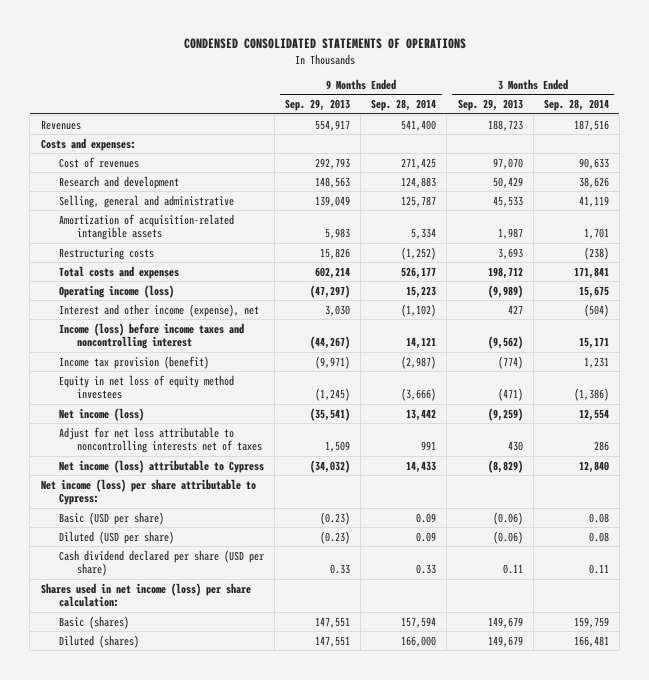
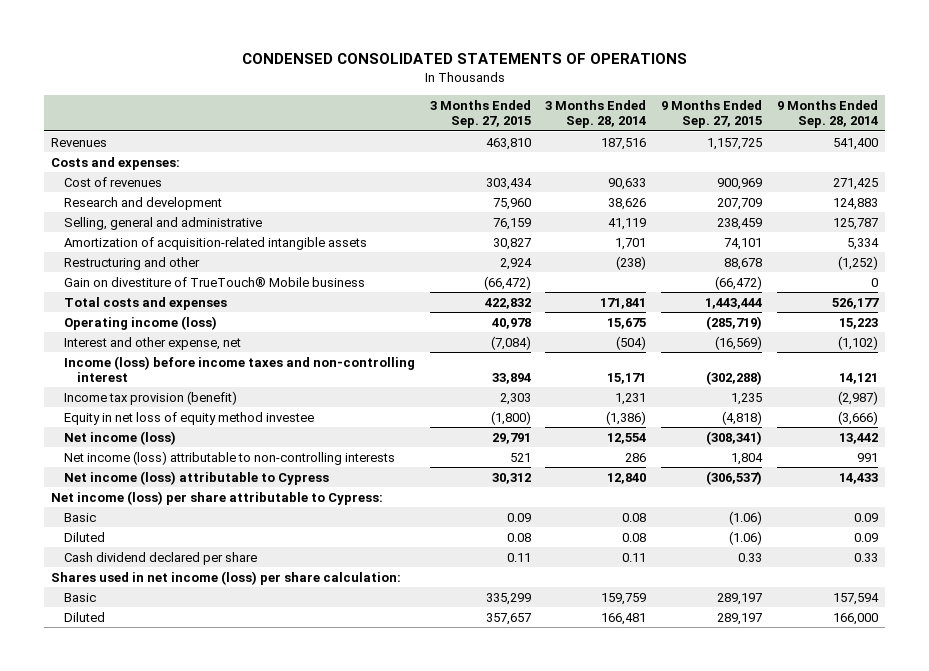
[284,99,350,112] Sep. 29, 2013 -> none
[457,99,523,112] Sep. 29, 2013 -> none
none -> [429,100,531,129] 3 Months Ended Sep. 27, 2015
none -> [661,100,763,129] 9 Months Ended Sep. 27, 2015
[58,247,154,260] Restructuring costs -> [64,256,201,270] Restructuring and other
none -> [64,276,366,287] Gain on divestiture of TrueTouch® Mobile business
[58,303,259,317] Interest and other income (expense), net -> [64,336,242,350] Interest and other expense, net
[58,322,244,350] Income (loss) before income taxes and noncontrolling interest -> [64,355,416,383] Income (loss) before income taxes and non-controlling interest
[58,374,234,400] Equity in net loss of equity method investees -> [64,411,315,425] Equity in net loss of equity method investee
[58,426,262,454] Adjust for net loss attributable to noncontrolling interests net of taxes -> [64,450,396,465] Net income (loss) attributable to non-controlling interests
[58,511,164,525] Basic (USD per share) -> [64,512,97,522] Basic
[58,530,174,544] Diluted (USD per share) -> [64,531,106,542] Diluted
[58,549,264,577] Cash dividend declared per share (USD per share) -> [64,551,258,565] Cash dividend declared per share
[58,615,129,629] Basic (shares) -> [64,592,97,602] Basic
[58,634,139,648] Diluted (shares) -> [64,611,106,622] Diluted

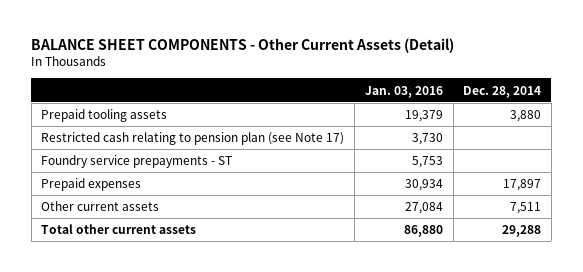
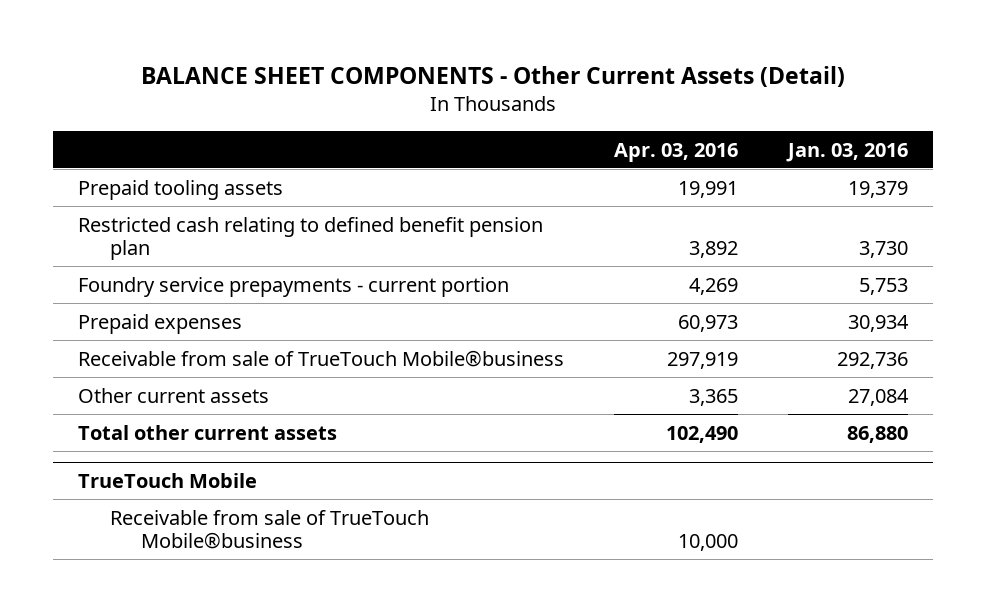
[463,85,542,98] Dec. 28, 2014 -> none
none -> [613,142,738,162] Apr. 03, 2016
[41,132,345,146] Restricted cash relating to pension plan (see Note 17) -> [77,216,543,261] Restricted cash relating to defined benefit pension plan
[41,155,233,169] Foundry service prepayments - ST -> [77,276,509,297] Foundry service prepayments - current portion
none -> [77,349,564,367] Receivable from sale of TrueTouch Mobile®business
none -> [77,473,257,489] TrueTouch Mobile
none -> [109,509,429,550] Receivable from sale of TrueTouch Mobile®business

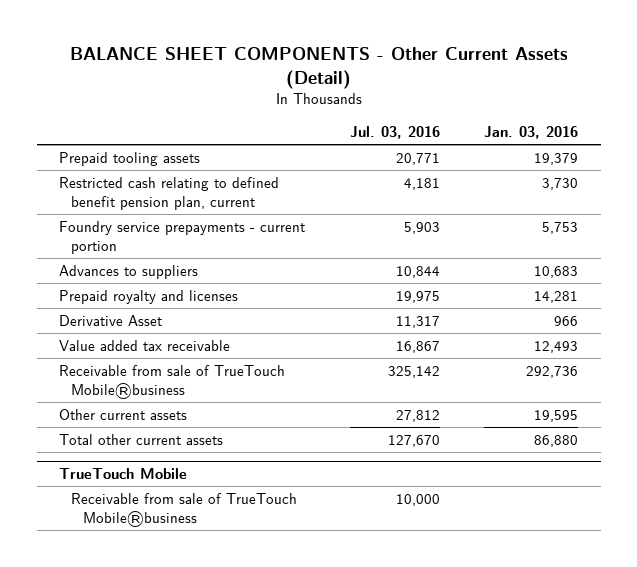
[613,142,738,162] Apr. 03, 2016 -> none
none -> [349,126,440,140] Jul. 03, 2016
[77,216,543,261] Restricted cash relating to defined benefit pension plan -> [58,176,279,210] Restricted cash relating to defined benefit pension plan, current
[77,313,242,334] Prepaid expenses -> none
none -> [58,264,198,279] Advances to suppliers
none -> [58,289,238,304] Prepaid royalty and licenses
none -> [58,314,162,326] Derivative Asset
none -> [58,339,230,351] Value added tax receivable
[847,388,909,406] 27,084 -> [534,409,579,422] 19,595

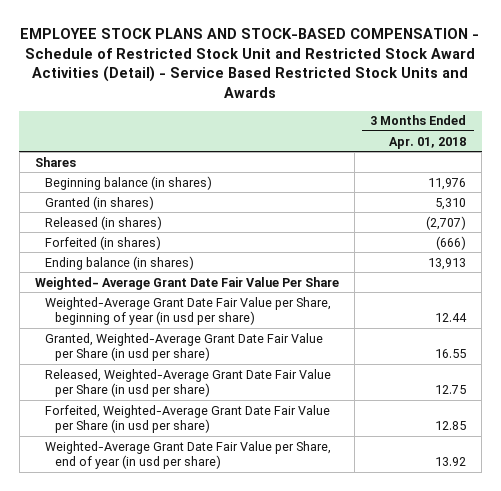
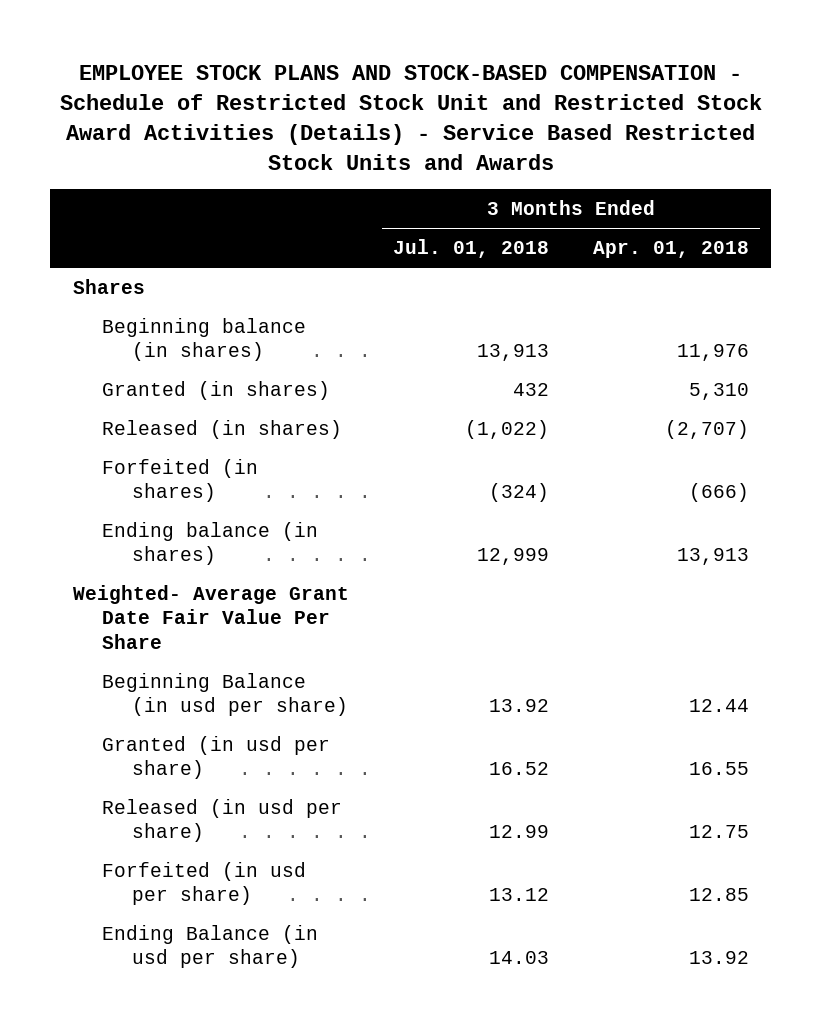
[20,28,480,99] EMPLOYEE STOCK PLANS AND STOCK-BASED COMPENSATION - Schedule of Restricted Stock Unit and Restricted Stock Award Activities (Detail) - Service Based Restricted Stock Units and Awards -> [59,65,762,170] EMPLOYEE STOCK PLANS AND STOCK-BASED COMPENSATION - Schedule of Restricted Stock Unit and Restricted Stock Award Activities (Details) - Service Based Restricted Stock Units and Awards
none -> [392,238,549,258] Jul. 01, 2018
[45,296,332,326] Weighted-Average Grant Date Fair Value per Share, beginning of year (in usd per share) -> [102,672,348,717] Beginning Balance (in usd per share)
[45,332,324,362] Granted, Weighted-Average Grant Date Fair Value per Share (in usd per share) -> [102,735,331,780] Granted (in usd per share)
[45,368,332,398] Released, Weighted-Average Grant Date Fair Value per Share (in usd per share) -> [102,798,343,843] Released (in usd per share)
[45,404,331,434] Forfeited, Weighted-Average Grant Date Fair Value per Share (in usd per share) -> [102,861,307,906] Forfeited (in usd per share)
[45,440,332,470] Weighted-Average Grant Date Fair Value per Share, end of year (in usd per share) -> [102,924,319,969] Ending Balance (in usd per share)

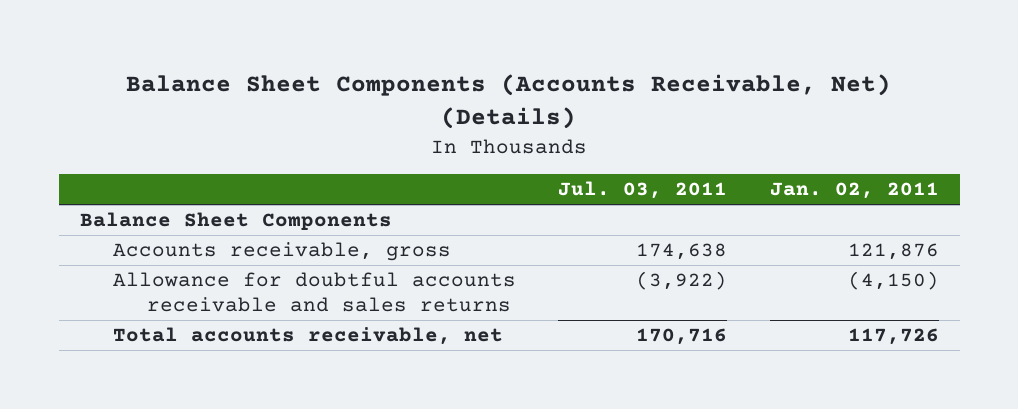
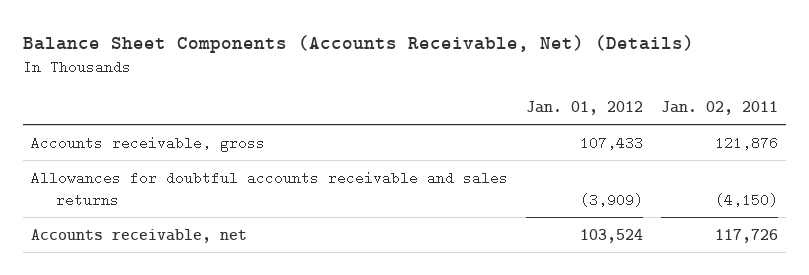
[558,181,728,200] Jul. 03, 2011 -> none
none -> [525,101,643,116] Jan. 01, 2012
[79,212,392,231] Balance Sheet Components -> none
[113,272,517,313] Allowance for doubtful accounts receivable and sales returns -> [31,170,509,207] Allowances for doubtful accounts receivable and sales returns
[113,327,504,346] Total accounts receivable, net -> [31,228,248,243] Accounts receivable, net

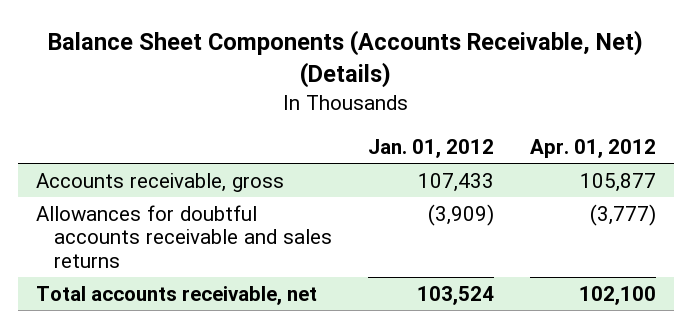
[660,101,778,116] Jan. 02, 2011 -> none
none -> [529,139,656,159] Apr. 01, 2012
[31,228,248,243] Accounts receivable, net -> [36,285,318,305] Total accounts receivable, net

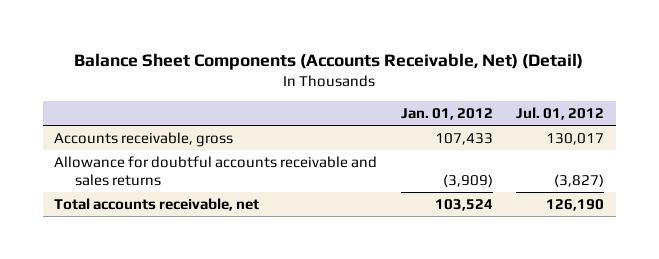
[47,30,643,89] Balance Sheet Components (Accounts Receivable, Net) (Details) -> [74,52,584,70] Balance Sheet Components (Accounts Receivable, Net) (Detail)
[529,139,656,159] Apr. 01, 2012 -> none
none -> [516,107,605,121] Jul. 01, 2012
[36,204,332,269] Allowances for doubtful accounts receivable and sales returns -> [54,155,378,187] Allowance for doubtful accounts receivable and sales returns

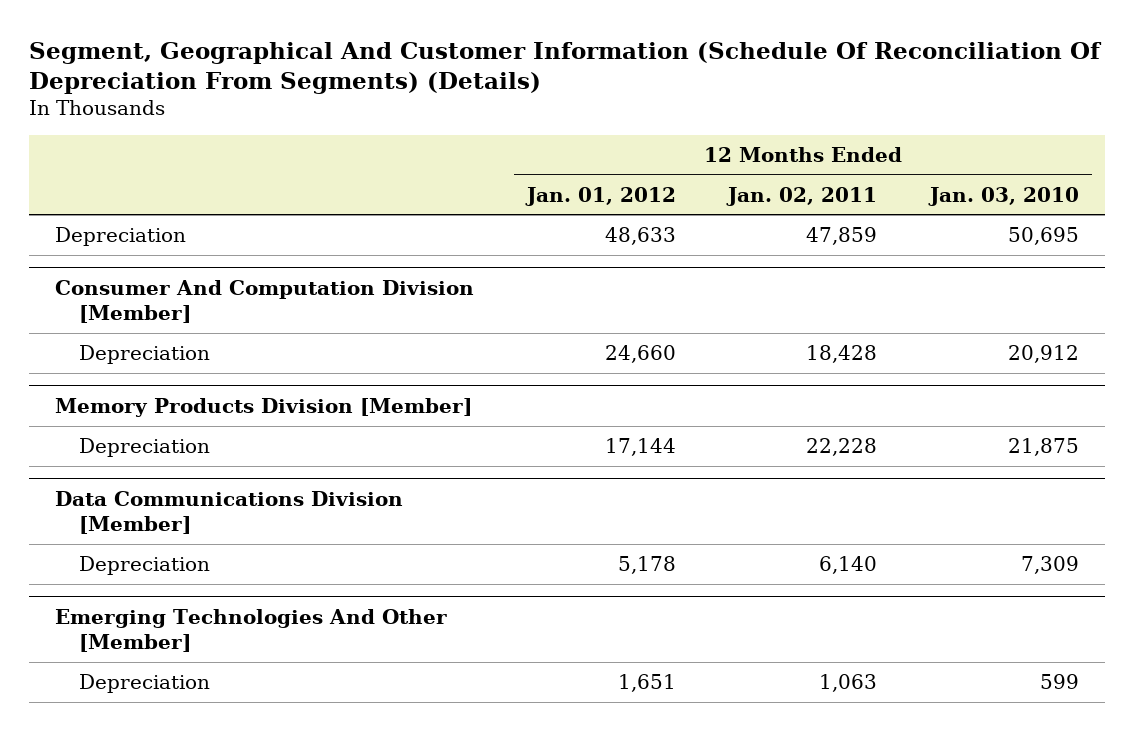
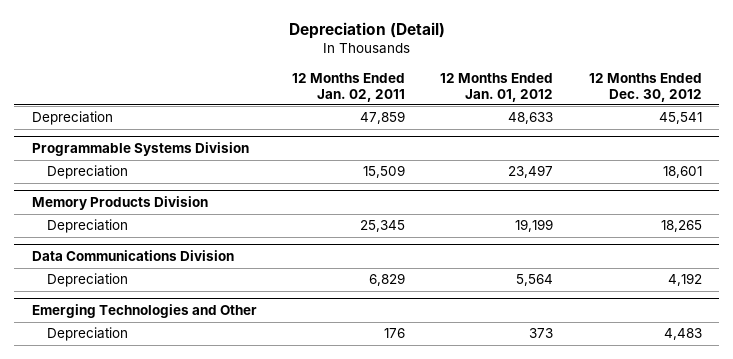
[28,41,1102,95] Segment, Geographical And Customer Information (Schedule Of Reconciliation Of Depreciation From Segments) (Details) -> [288,21,445,39] Depreciation (Detail)
[927,186,1079,206] Jan. 03, 2010 -> none
none -> [588,72,702,102] 12 Months Ended Dec. 30, 2012
[55,279,475,323] Consumer And Computation Division [Member] -> none
none -> [31,142,249,157] Programmable Systems Division
[604,345,676,364] 24,660 -> [508,165,554,179] 23,497
[806,345,878,364] 18,428 -> [362,165,405,179] 15,509
[55,397,473,417] Memory Products Division [Member] -> [31,196,208,211] Memory Products Division
[604,438,676,457] 17,144 -> [515,219,554,233] 19,199
[806,438,878,457] 22,228 -> [359,220,405,233] 25,345
[55,490,404,534] Data Communications Division [Member] -> [31,250,234,262] Data Communications Division
[617,556,676,575] 5,178 -> [516,274,554,287] 5,564
[819,556,878,575] 6,140 -> [368,273,405,287] 6,829
[55,608,448,652] Emerging Technologies And Other [Member] -> [31,304,257,319] Emerging Technologies and Other
[617,674,676,693] 1,651 -> [529,328,554,339] 373
[819,674,878,693] 1,063 -> [383,328,405,339] 176

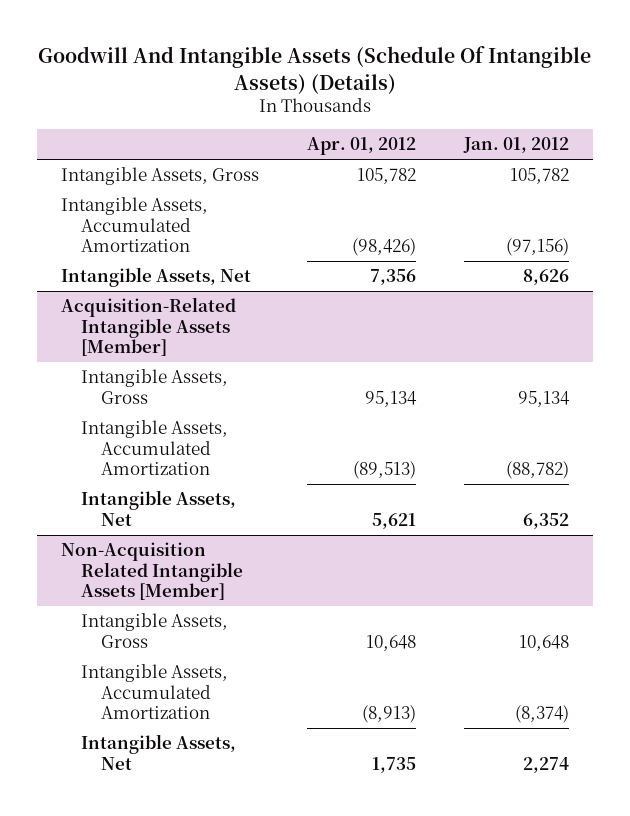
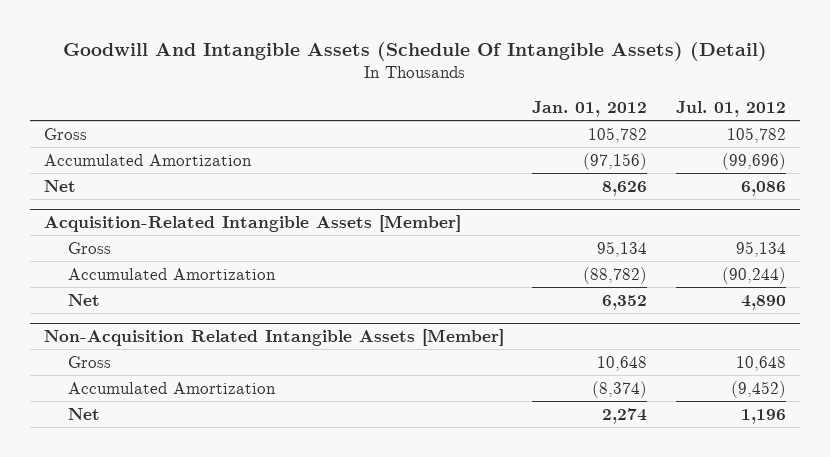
[37,46,591,94] Goodwill And Intangible Assets (Schedule Of Intangible Assets) (Details) -> [62,41,767,61] Goodwill And Intangible Assets (Schedule Of Intangible Assets) (Detail)
[306,137,416,156] Apr. 01, 2012 -> none
none -> [675,101,786,118] Jul. 01, 2012
[61,167,260,186] Intangible Assets, Gross -> [43,127,87,140] Gross
[61,197,209,253] Intangible Assets, Accumulated Amortization -> [43,153,252,166] Accumulated Amortization
[61,267,252,288] Intangible Assets, Net -> [43,179,76,192] Net
[81,369,229,404] Intangible Assets, Gross -> [68,241,112,254] Gross
[81,420,229,476] Intangible Assets, Accumulated Amortization -> [68,267,277,280] Accumulated Amortization
[81,490,237,526] Intangible Assets, Net -> [68,293,101,306] Net
[81,613,229,648] Intangible Assets, Gross -> [68,355,112,368] Gross
[81,664,229,720] Intangible Assets, Accumulated Amortization -> [68,381,277,394] Accumulated Amortization
[81,734,237,770] Intangible Assets, Net -> [68,407,101,420] Net

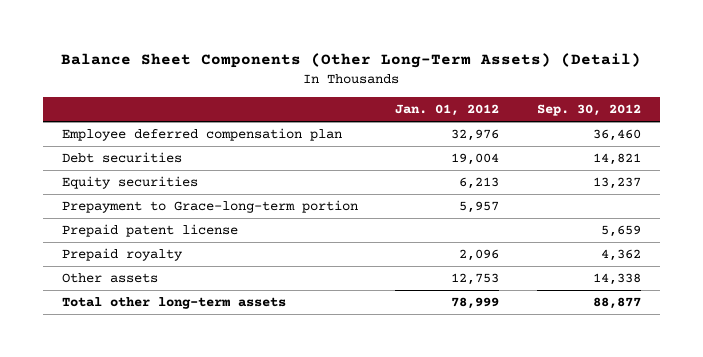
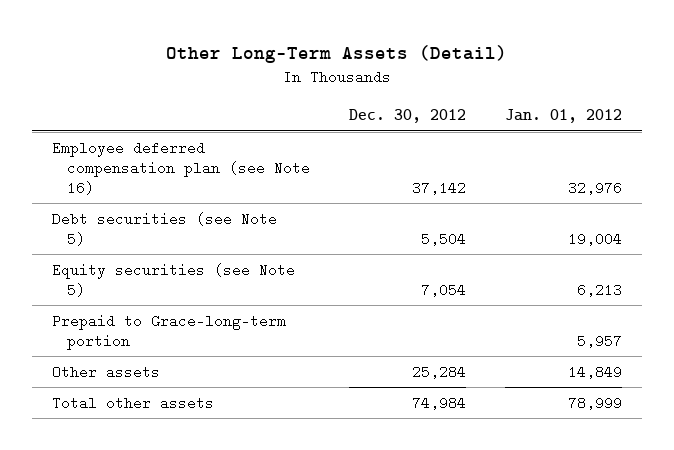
[61,53,642,69] Balance Sheet Components (Other Long-Term Assets) (Detail) -> [166,44,508,63] Other Long-Term Assets (Detail)
[537,103,642,116] Sep. 30, 2012 -> none
none -> [348,109,466,124] Dec. 30, 2012
[61,224,238,238] Prepaid patent license -> none
[61,248,183,262] Prepaid royalty -> none
[61,128,342,142] Employee deferred compensation plan -> [51,140,310,195] Employee deferred compensation plan (see Note 16)
[61,152,182,164] Debt securities -> [51,211,277,246] Debt securities (see Note 5)
[61,176,198,190] Equity securities -> [51,262,295,297] Equity securities (see Note 5)
[61,200,358,214] Prepayment to Grace-long-term portion -> [51,313,286,350] Prepaid to Grace-long-term portion
[451,273,500,286] 12,753 -> [568,364,623,379] 14,849
[61,297,286,310] Total other long-term assets -> [51,395,214,410] Total other assets

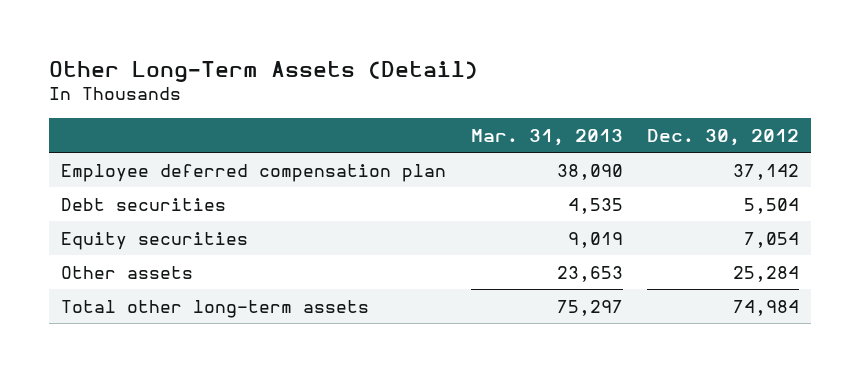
[505,109,623,124] Jan. 01, 2012 -> none
none -> [470,128,623,146] Mar. 31, 2013
[51,313,286,350] Prepaid to Grace-long-term portion -> none
[51,140,310,195] Employee deferred compensation plan (see Note 16) -> [61,163,447,182] Employee deferred compensation plan
[51,211,277,246] Debt securities (see Note 5) -> [61,197,227,211] Debt securities
[51,262,295,297] Equity securities (see Note 5) -> [61,231,249,250] Equity securities
[51,395,214,410] Total other assets -> [61,299,370,318] Total other long-term assets

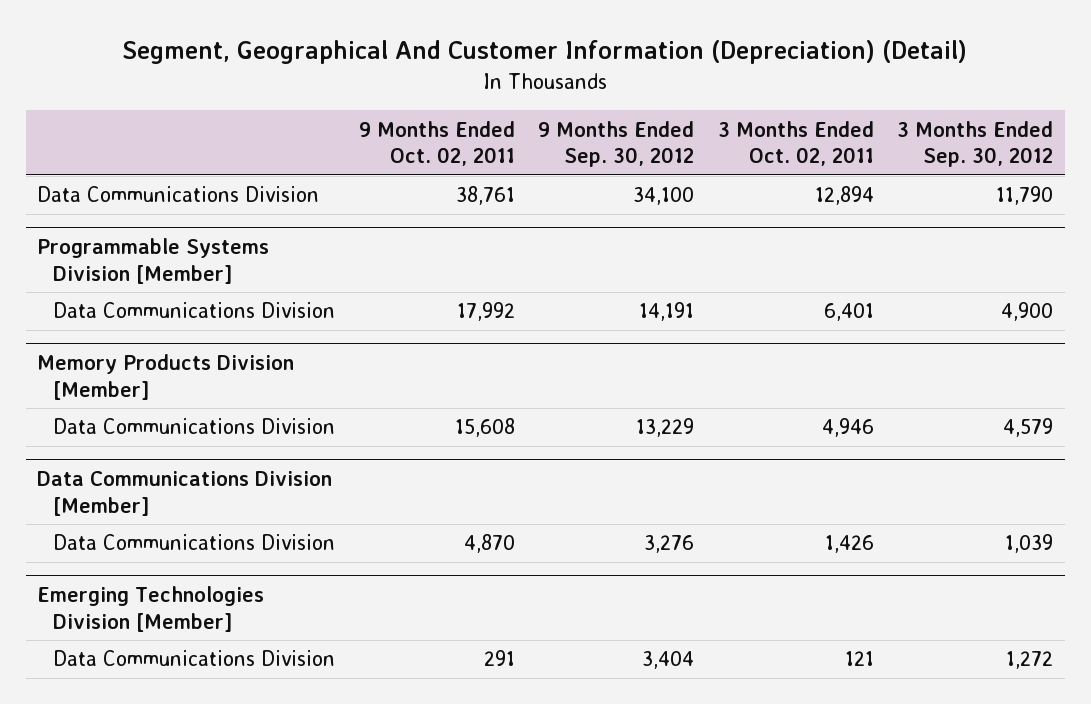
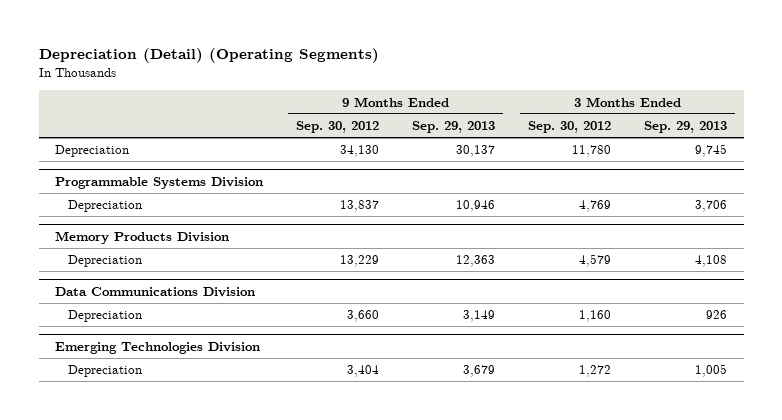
[122,40,968,65] Segment, Geographical And Customer Information (Depreciation) (Detail) -> [38,48,379,64] Depreciation (Detail) (Operating Segments)
[358,120,515,167] 9 Months Ended Oct. 02, 2011 -> none
[717,120,874,167] 3 Months Ended Oct. 02, 2011 -> none
none -> [412,120,496,133] Sep. 29, 2013
none -> [644,120,728,133] Sep. 29, 2013
[37,186,320,203] Data Communications Division -> none
[53,302,336,319] Data Communications Division -> none
[53,534,336,551] Data Communications Division -> none
none -> [55,145,130,158] Depreciation
[37,237,270,284] Programmable Systems Division [Member] -> [55,176,264,189] Programmable Systems Division
none -> [68,200,143,213] Depreciation
[37,353,295,400] Memory Products Division [Member] -> [55,230,230,244] Memory Products Division
[53,418,336,435] Data Communications Division -> [68,255,143,268] Depreciation
[37,470,333,516] Data Communications Division [Member] -> [55,286,256,297] Data Communications Division
none -> [68,310,143,323] Depreciation
[37,585,265,632] Emerging Technologies Division [Member] -> [55,341,261,354] Emerging Technologies Division
[53,650,336,667] Data Communications Division -> [68,365,143,378] Depreciation

